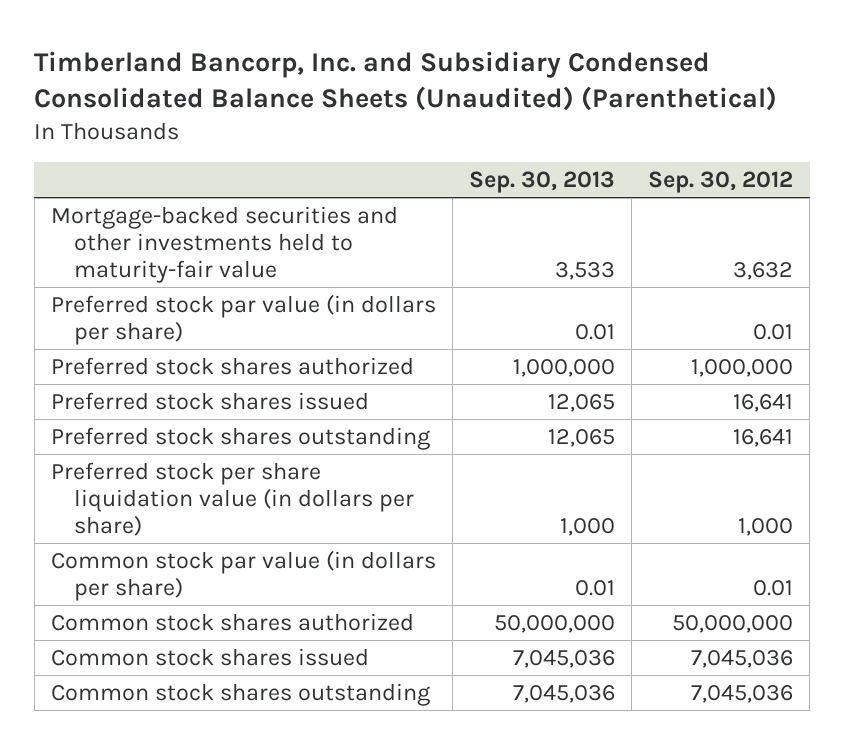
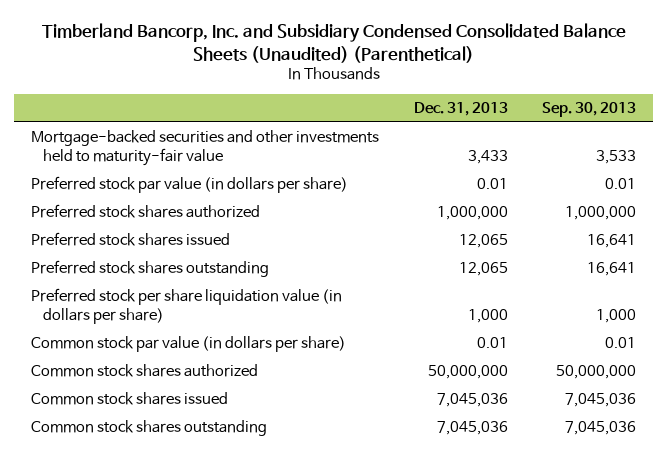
[648,170,794,193] Sep. 30, 2012 -> none
none -> [413,102,508,117] Dec. 31, 2013
[548,393,616,412] 12,065 -> [586,234,636,249] 16,641
[548,428,616,447] 12,065 -> [586,262,636,277] 16,641

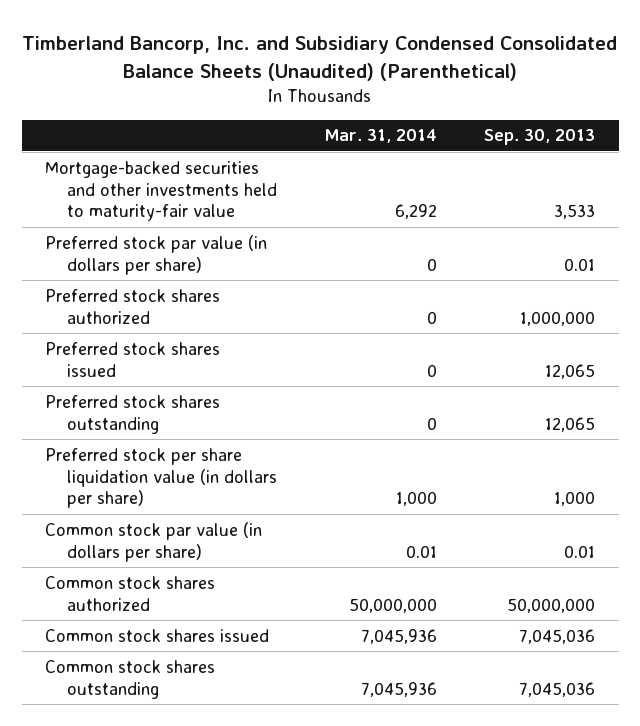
[413,102,508,117] Dec. 31, 2013 -> none
none -> [323,129,437,144] Mar. 31, 2014
[586,234,636,249] 16,641 -> [545,363,596,379] 12,065
[586,262,636,277] 16,641 -> [545,416,596,432] 12,065

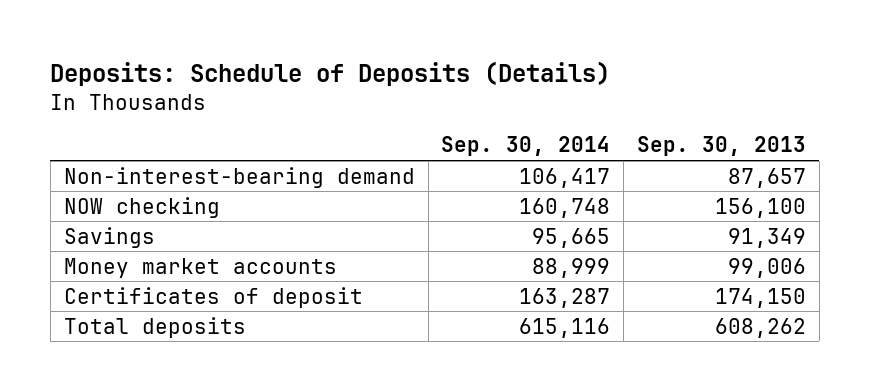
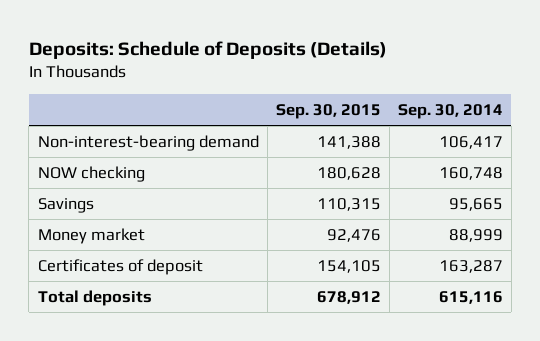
[637,136,807,157] Sep. 30, 2013 -> none
none -> [275,103,381,119] Sep. 30, 2015
[63,257,337,278] Money market accounts -> [37,228,145,245] Money market

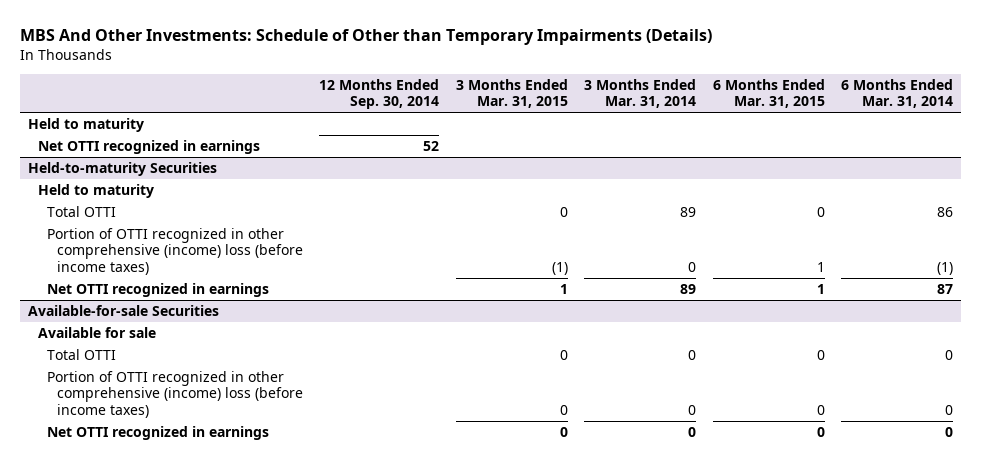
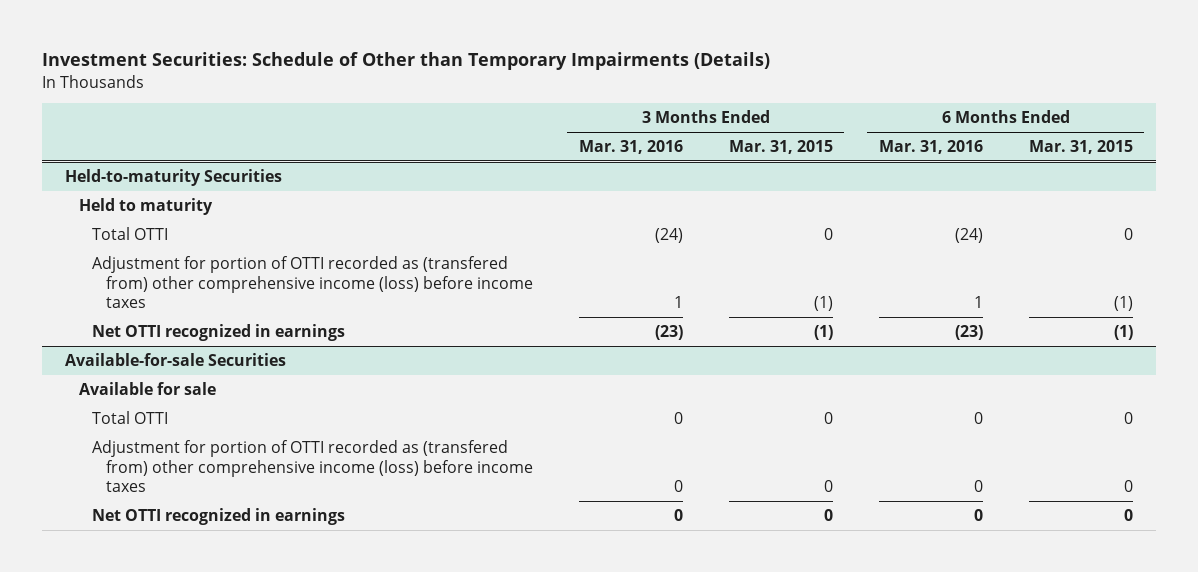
[19,29,712,46] MBS And Other Investments: Schedule of Other than Temporary Impairments (Details) -> [42,52,771,71] Investment Securities: Schedule of Other than Temporary Impairments (Details)
[319,78,440,110] 12 Months Ended Sep. 30, 2014 -> none
[584,78,697,109] 3 Months Ended Mar. 31, 2014 -> none
[840,78,953,109] 6 Months Ended Mar. 31, 2014 -> none
none -> [578,140,683,155] Mar. 31, 2016
none -> [878,140,983,155] Mar. 31, 2016
[27,118,144,133] Held to maturity -> none
[37,140,260,155] Net OTTI recognized in earnings -> none
[47,228,304,275] Portion of OTTI recognized in other comprehensive (income) loss (before income taxes) -> [92,255,533,309] Adjustment for portion of OTTI recorded as (transfered from) other comprehensive income (loss) before income taxes
[816,261,825,272] 1 -> [1113,296,1133,312] (1)
[559,284,568,295] 1 -> [813,324,833,340] (1)
[816,284,825,295] 1 -> [1113,324,1133,340] (1)
[47,371,304,418] Portion of OTTI recognized in other comprehensive (income) loss (before income taxes) -> [92,439,533,493] Adjustment for portion of OTTI recorded as (transfered from) other comprehensive income (loss) before income taxes

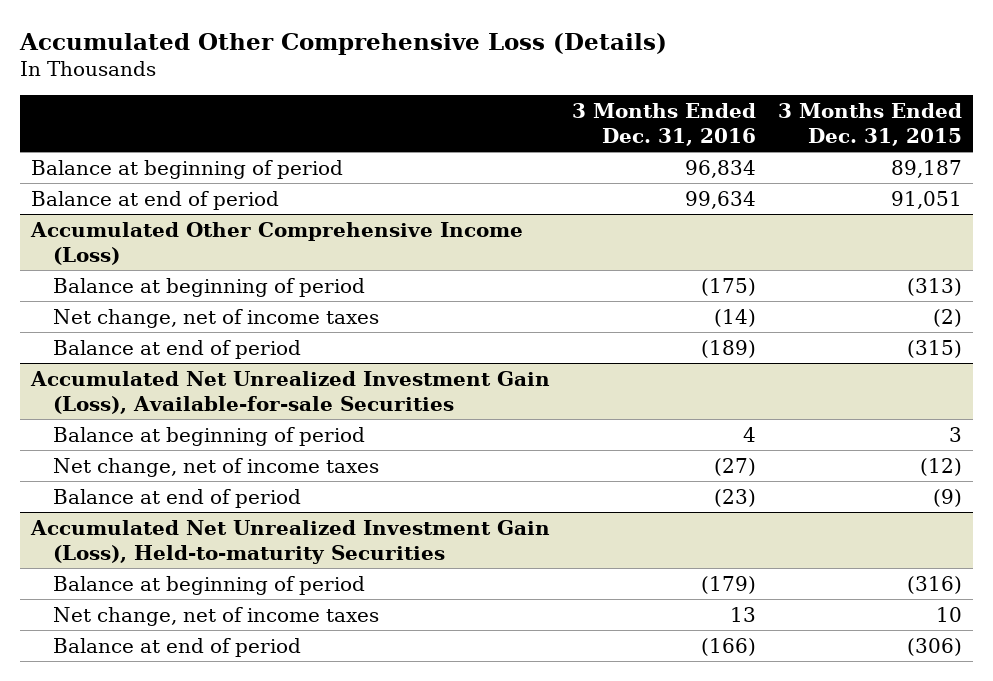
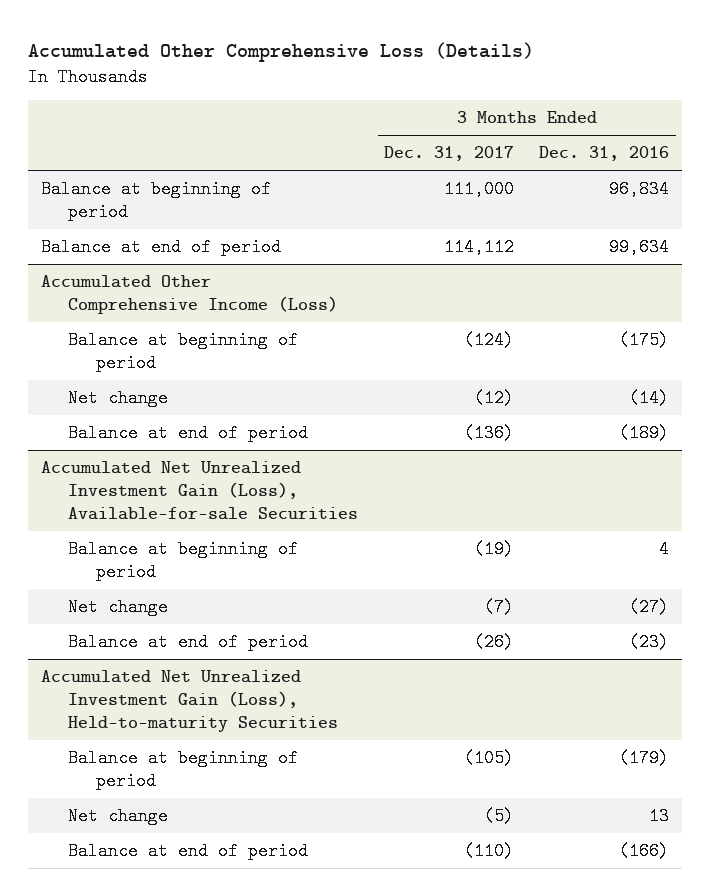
[778,103,963,146] 3 Months Ended Dec. 31, 2015 -> none
none -> [383,146,514,162] Dec. 31, 2017
[52,308,379,328] Net change, net of income taxes -> [68,389,169,408] Net change
[52,457,379,477] Net change, net of income taxes -> [68,598,169,617] Net change
[52,606,379,626] Net change, net of income taxes -> [68,807,169,826] Net change

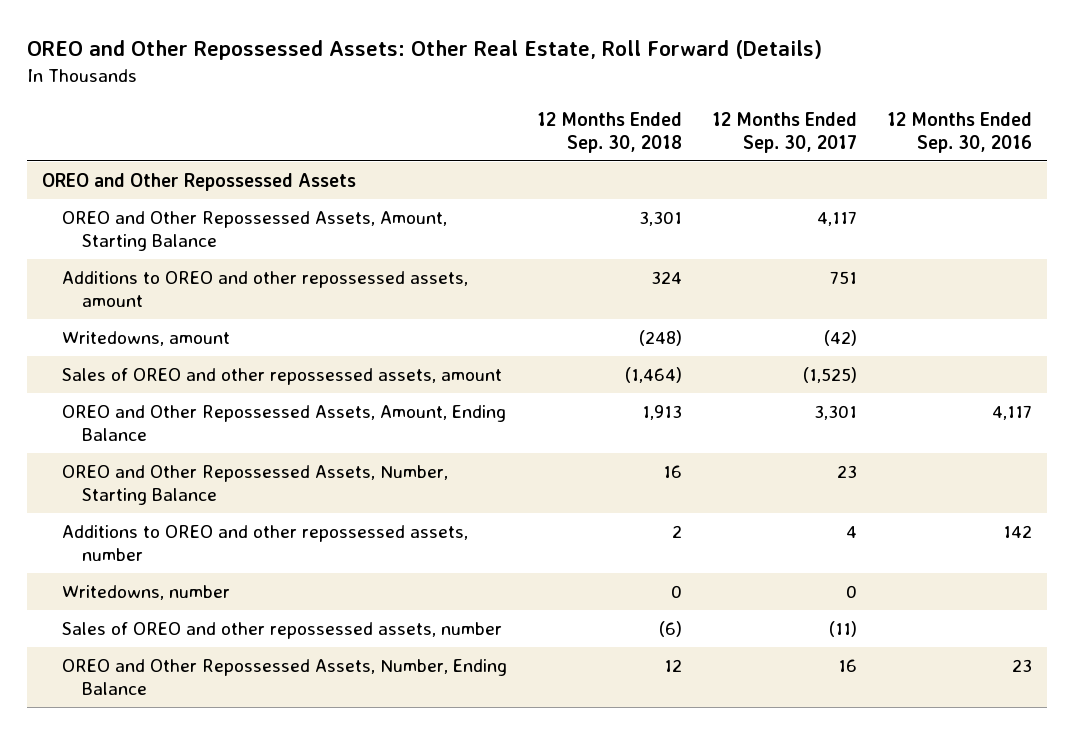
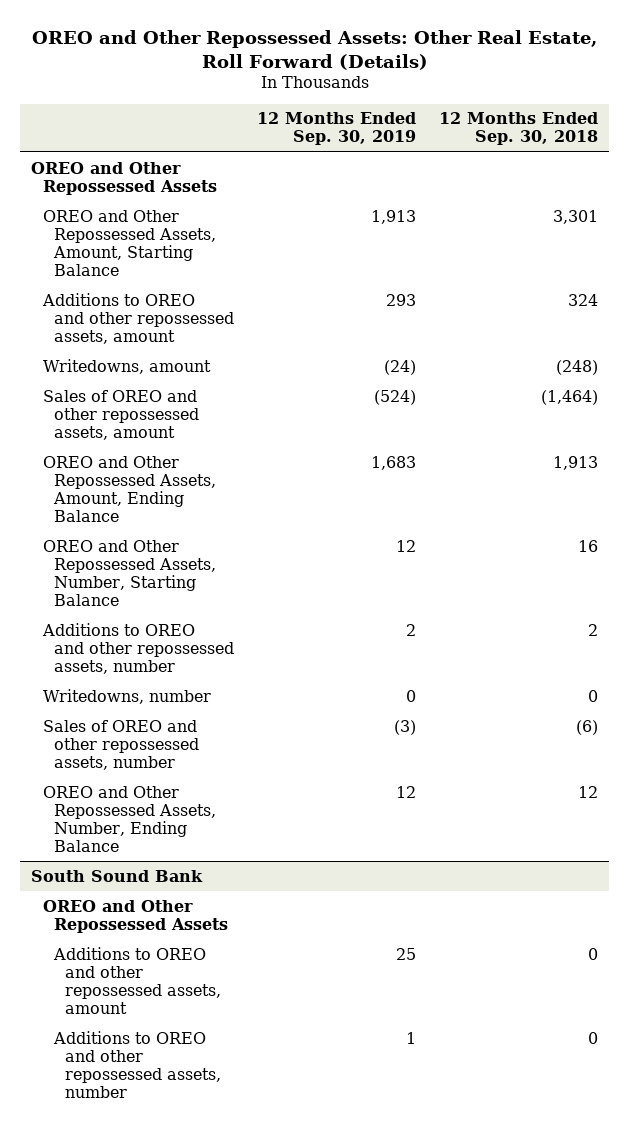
[711,111,857,153] 12 Months Ended Sep. 30, 2017 -> none
[886,111,1032,153] 12 Months Ended Sep. 30, 2016 -> none
none -> [256,112,416,146] 12 Months Ended Sep. 30, 2019
none -> [31,869,204,882] South Sound Bank
none -> [42,899,229,933] OREO and Other Repossessed Assets
none -> [53,946,222,1014] Additions to OREO and other repossessed assets, amount
none -> [53,1030,222,1098] Additions to OREO and other repossessed assets, number

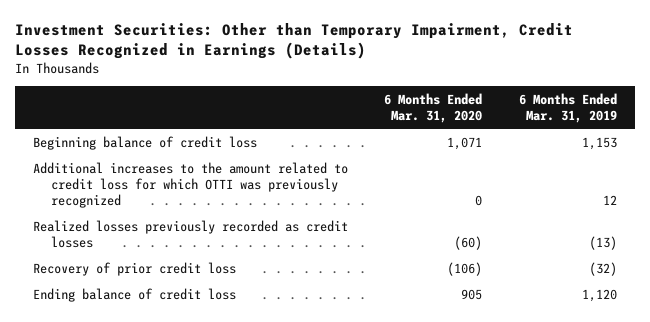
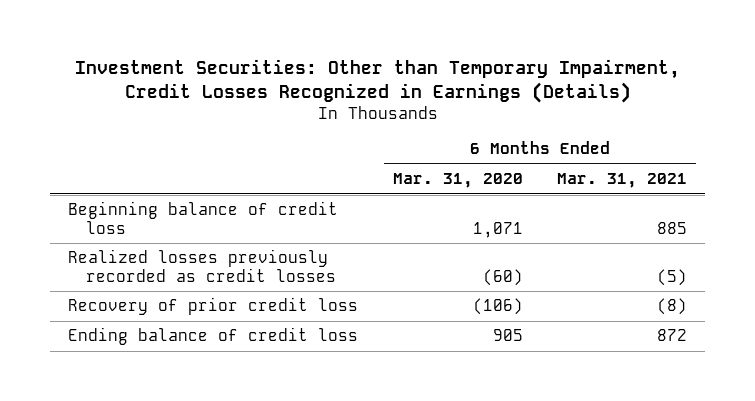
[518,92,617,123] 6 Months Ended Mar. 31, 2019 -> none
none -> [557,173,688,189] Mar. 31, 2021
[33,161,349,208] Additional increases to the amount related to credit loss for which OTTI was previously recognized -> none

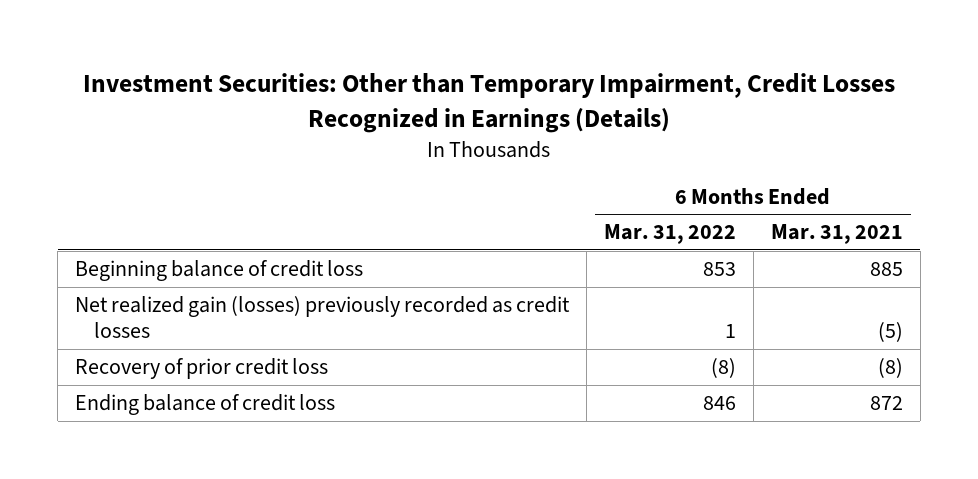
[392,173,523,189] Mar. 31, 2020 -> none
none -> [603,224,736,245] Mar. 31, 2022
[67,249,337,282] Realized losses previously recorded as credit losses -> [74,296,570,339] Net realized gain (losses) previously recorded as credit losses

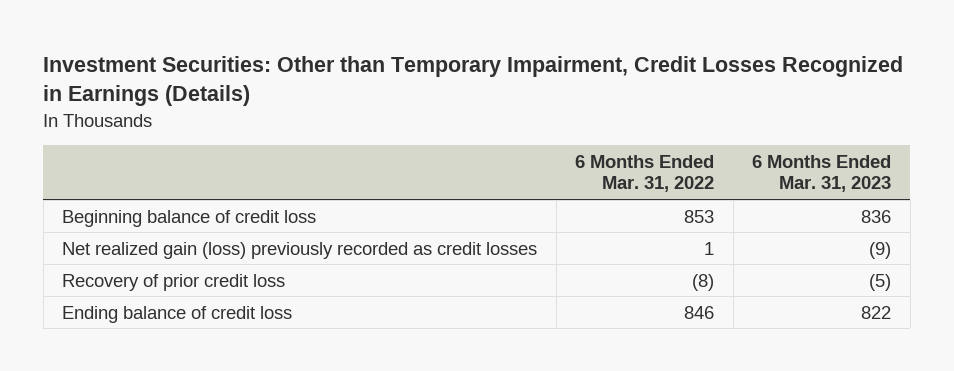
[770,224,903,245] Mar. 31, 2021 -> none
none -> [752,154,892,193] 6 Months Ended Mar. 31, 2023
[74,296,570,339] Net realized gain (losses) previously recorded as credit losses -> [62,241,538,259] Net realized gain (loss) previously recorded as credit losses

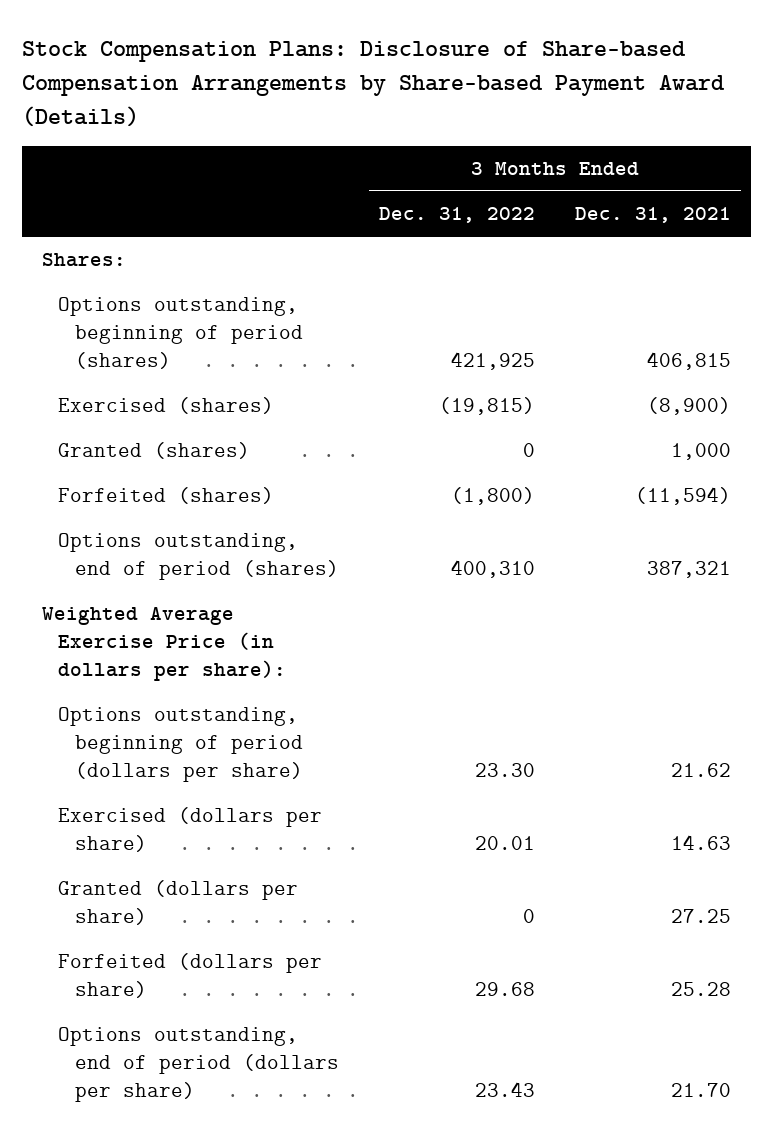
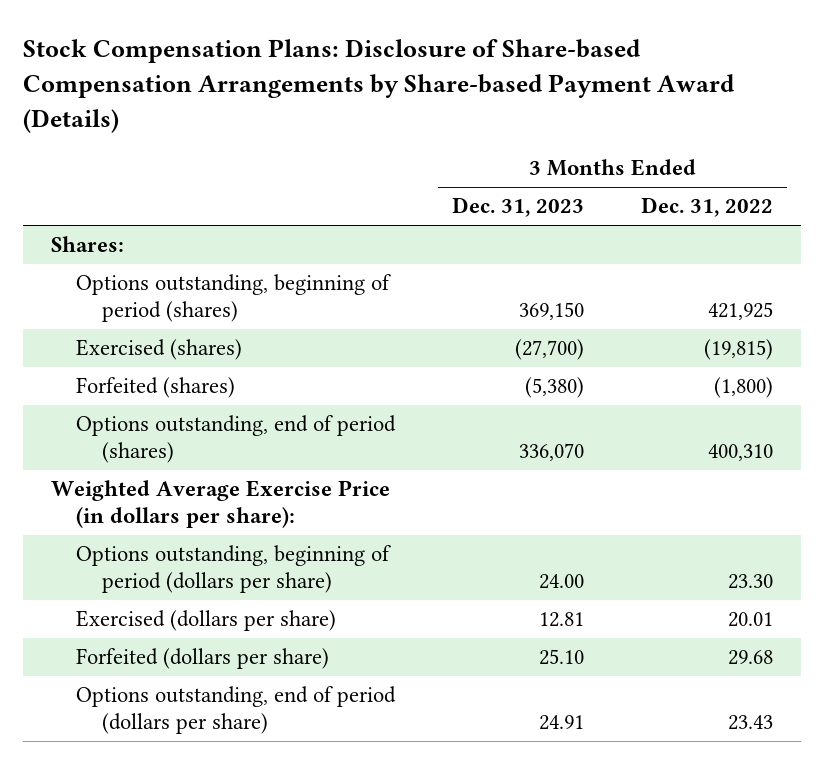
[575,207,732,224] Dec. 31, 2021 -> none
none -> [452,197,585,218] Dec. 31, 2023
[58,442,251,460] Granted (shares) -> none
[58,880,299,926] Granted (dollars per share) -> none

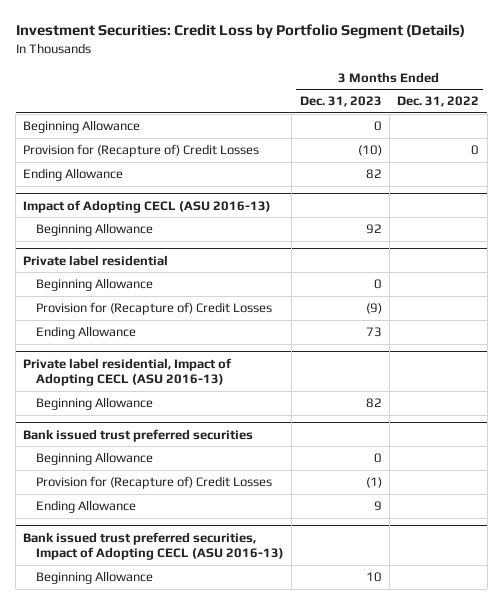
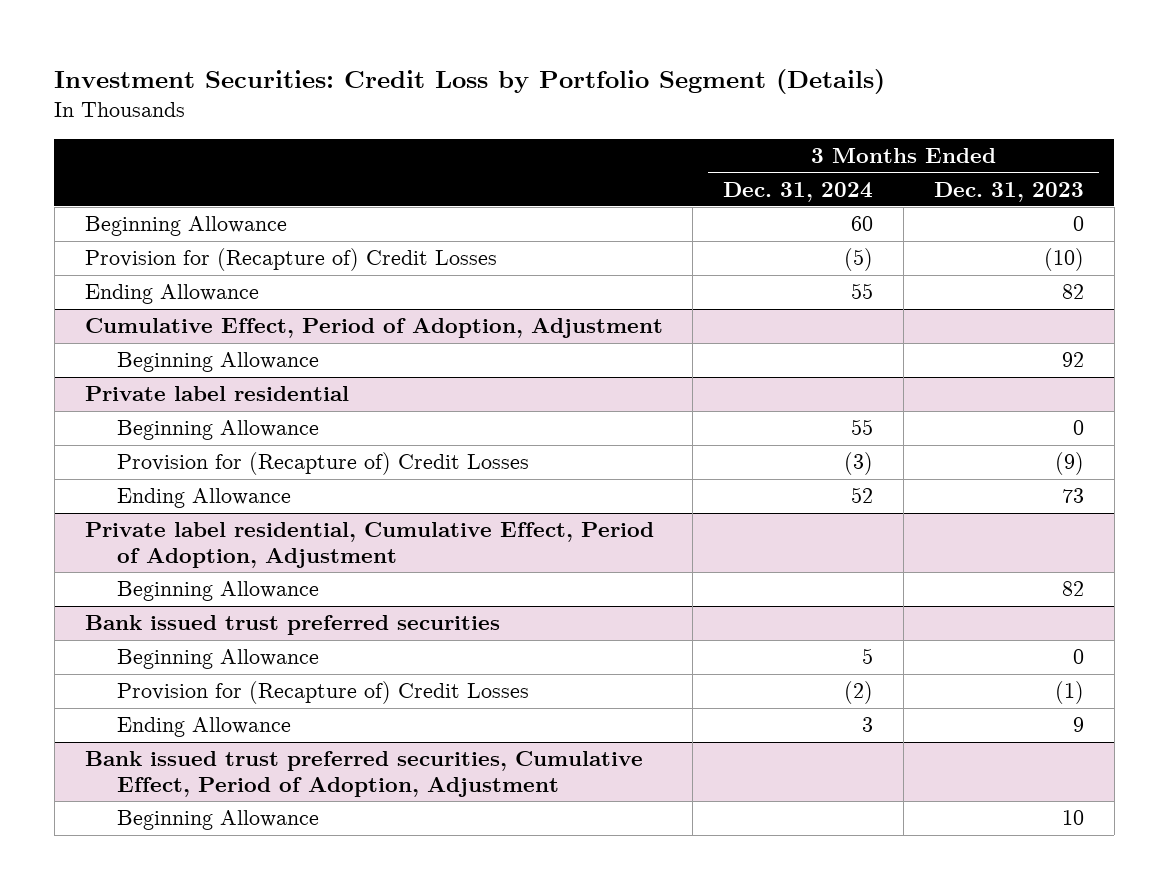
[397,96,480,108] Dec. 31, 2022 -> none
none -> [723,181,874,202] Dec. 31, 2024
[23,199,272,213] Impact of Adopting CECL (ASU 2016-13) -> [84,318,663,339] Cumulative Effect, Period of Adoption, Adjustment
[23,357,233,387] Private label residential, Impact of Adopting CECL (ASU 2016-13) -> none
none -> [84,522,654,568] Private label residential, Cumulative Effect, Period of Adoption, Adjustment
[23,531,285,561] Bank issued trust preferred securities, Impact of Adopting CECL (ASU 2016-13) -> none
none -> [84,751,643,797] Bank issued trust preferred securities, Cumulative Effect, Period of Adoption, Adjustment

